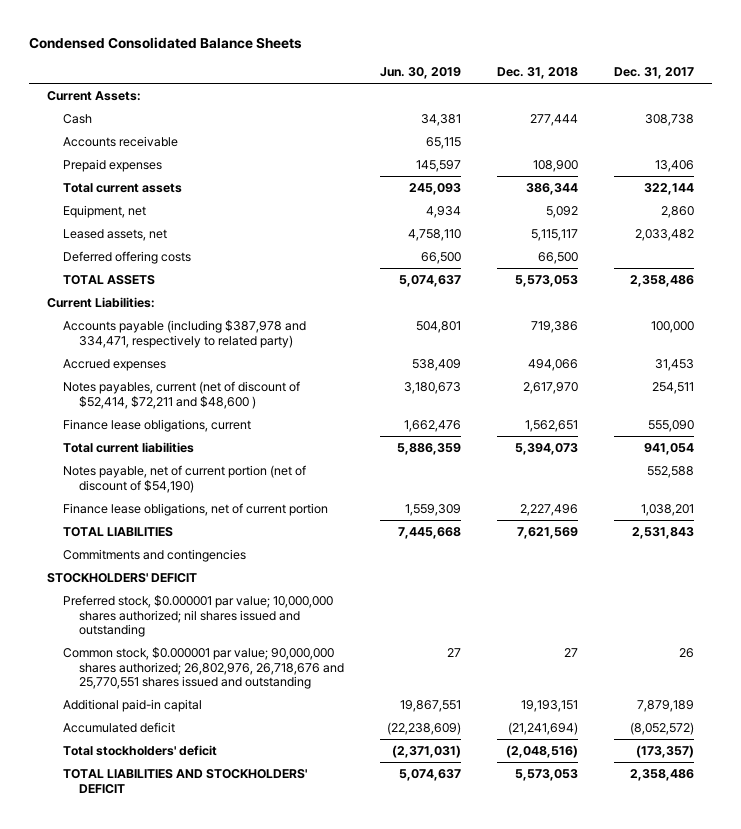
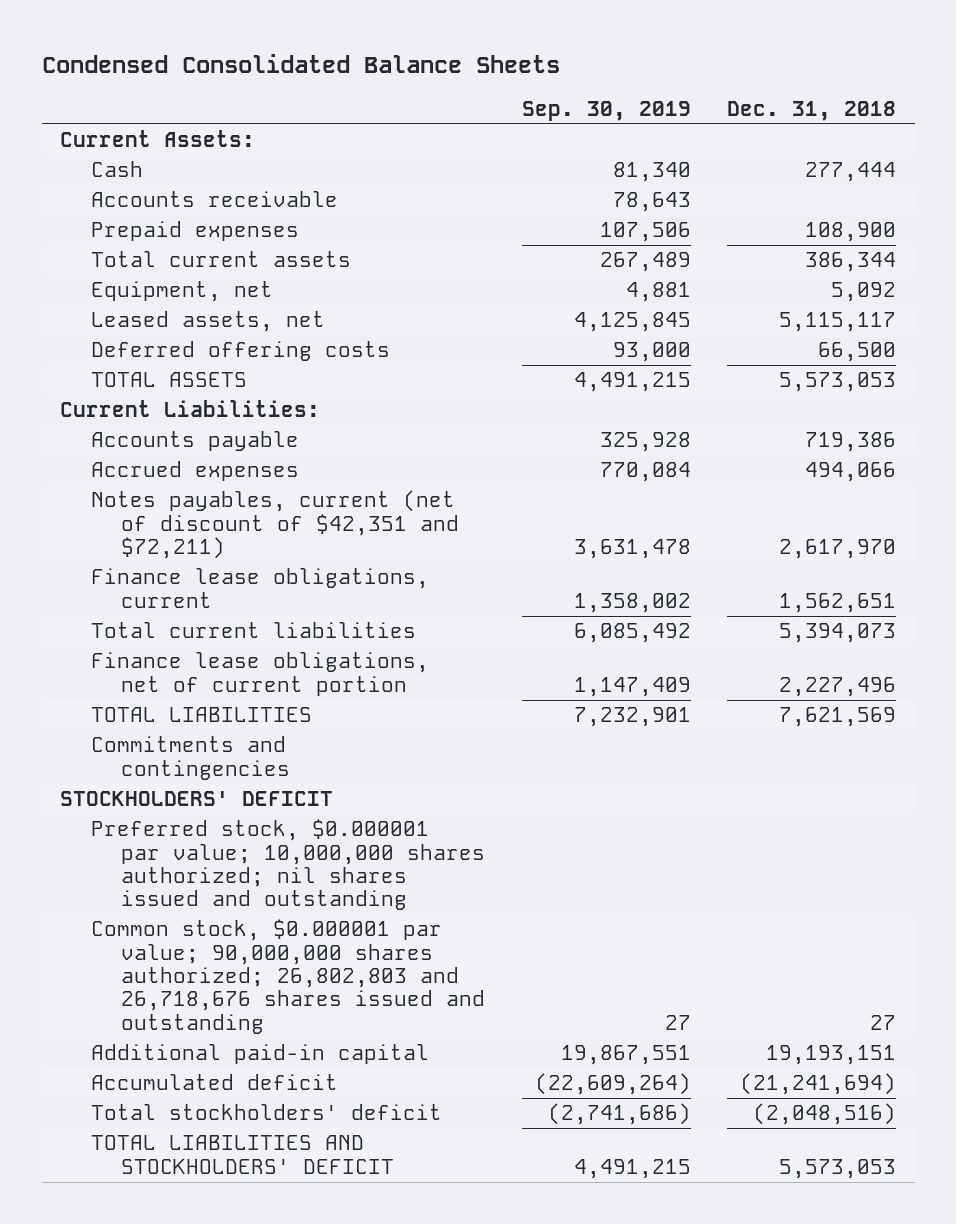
[380,67,462,80] Jun. 30, 2019 -> none
[614,67,695,80] Dec. 31, 2017 -> none
none -> [521,100,691,121] Sep. 30, 2019
[63,319,307,348] Accounts payable (including $387,978 and 334,471, respectively to related party) -> [90,431,299,452] Accounts payable
[63,380,301,409] Notes payables, current (net of discount of $52,414, $72,211 and $48,600 ) -> [90,490,460,560] Notes payables, current (net of discount of $42,351 and $72,211)
[63,464,307,493] Notes payable, net of current portion (net of discount of $54,190) -> none
[63,646,345,690] Common stock, $0.000001 par value; 90,000,000 shares authorized; 26,802,976, 26,718,676 and 25,770,551 shares issued and outstanding -> [90,919,486,1034] Common stock, $0.000001 par value; 90,000,000 shares authorized; 26,802,803 and 26,718,676 shares issued and outstanding

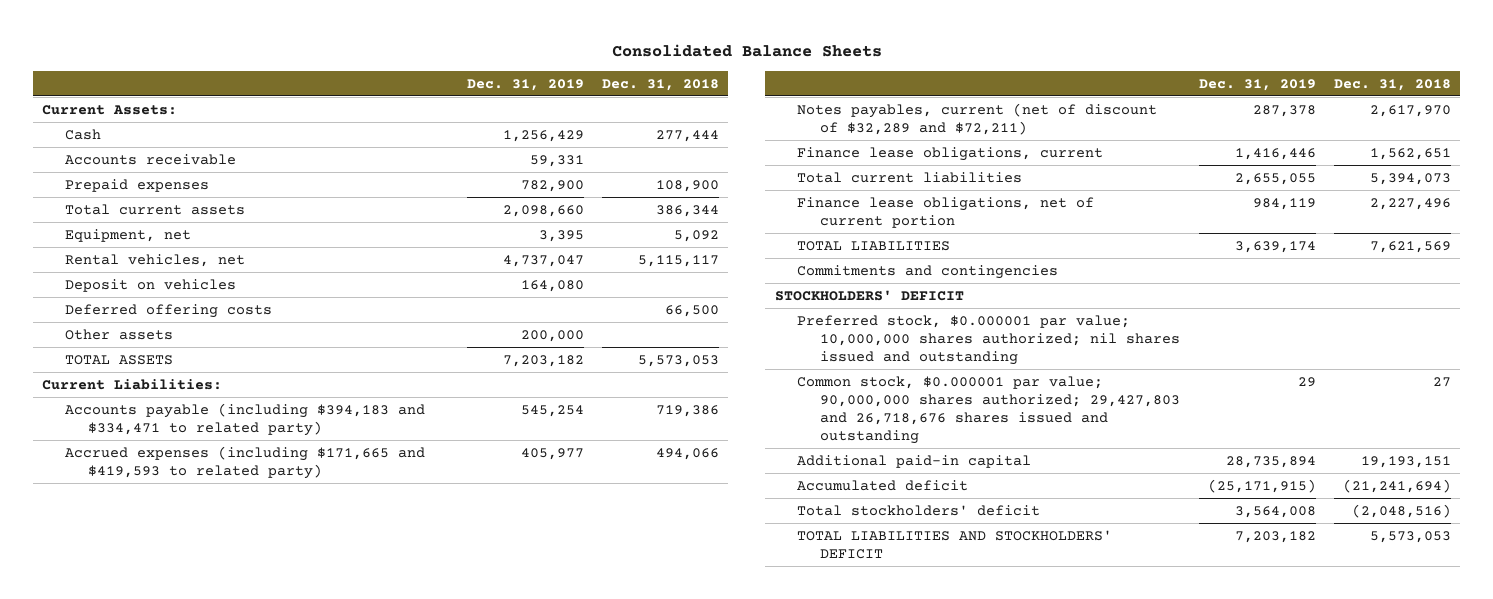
[41,54,560,74] Condensed Consolidated Balance Sheets -> [611,44,882,58] Consolidated Balance Sheets
[521,100,691,121] Sep. 30, 2019 -> none
none -> [466,78,584,91] Dec. 31, 2019
[90,311,325,333] Leased assets, net -> [65,253,246,267] Rental vehicles, net
none -> [65,278,237,292] Deposit on vehicles
none -> [65,328,174,340] Other assets
[90,431,299,452] Accounts payable -> [65,402,426,436] Accounts payable (including $394,183 and $334,471 to related party)
[90,461,299,482] Accrued expenses -> [65,445,426,479] Accrued expenses (including $171,665 and $419,593 to related party)
[90,490,460,560] Notes payables, current (net of discount of $42,351 and $72,211) -> [797,102,1158,135] Notes payables, current (net of discount of $32,289 and $72,211)
[90,919,486,1034] Common stock, $0.000001 par value; 90,000,000 shares authorized; 26,802,803 and 26,718,676 shares issued and outstanding -> [797,375,1181,445] Common stock, $0.000001 par value; 90,000,000 shares authorized; 29,427,803 and 26,718,676 shares issued and outstanding

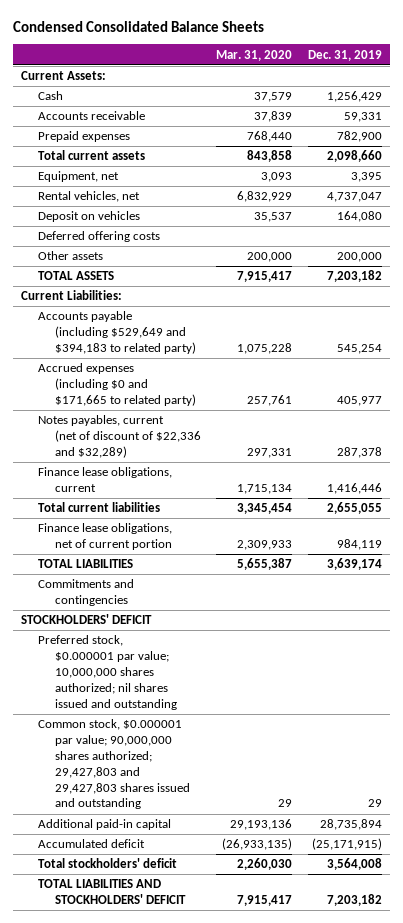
[611,44,882,58] Consolidated Balance Sheets -> [12,21,264,33] Condensed Consolidated Balance Sheets
[601,78,719,91] Dec. 31, 2018 -> none
none -> [216,49,293,61] Mar. 31, 2020
[65,402,426,436] Accounts payable (including $394,183 and $334,471 to related party) -> [37,311,196,354] Accounts payable (including $529,649 and $394,183 to related party)
[65,445,426,479] Accrued expenses (including $171,665 and $419,593 to related party) -> [37,363,196,406] Accrued expenses (including $0 and $171,665 to related party)
[797,102,1158,135] Notes payables, current (net of discount of $32,289 and $72,211) -> [37,415,201,458] Notes payables, current (net of discount of $22,336 and $32,289)
[797,375,1181,445] Common stock, $0.000001 par value; 90,000,000 shares authorized; 29,427,803 and 26,718,676 shares issued and outstanding -> [37,719,190,810] Common stock, $0.000001 par value; 90,000,000 shares authorized; 29,427,803 and 29,427,803 shares issued and outstanding

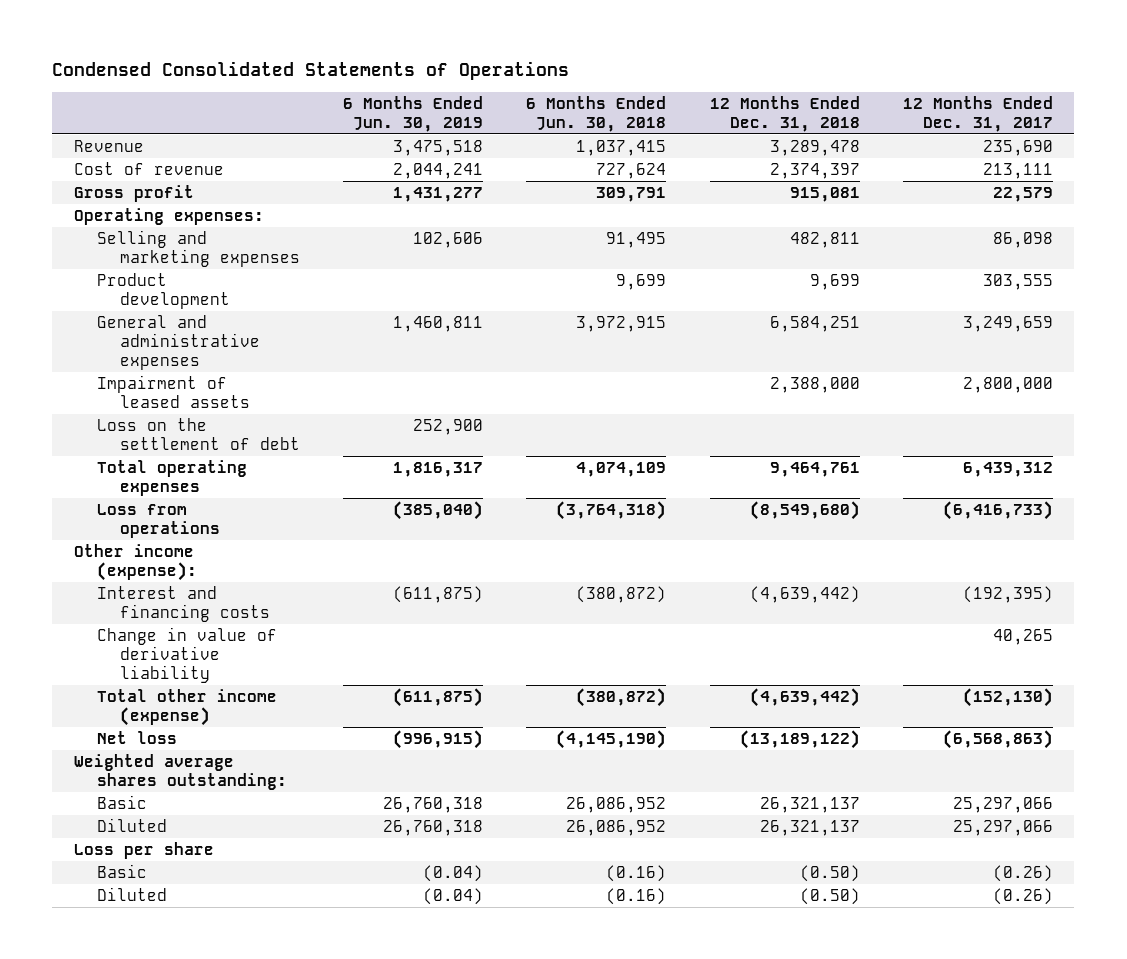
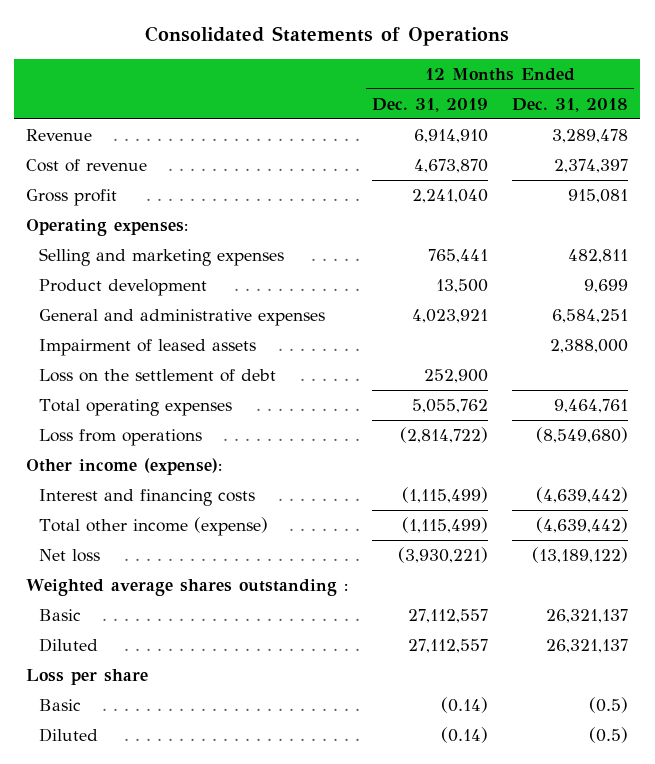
[52,61,570,81] Condensed Consolidated Statements of Operations -> [145,26,510,47] Consolidated Statements of Operations
[343,95,484,132] 6 Months Ended Jun. 30, 2019 -> none
[526,95,667,132] 6 Months Ended Jun. 30, 2018 -> none
[902,95,1053,132] 12 Months Ended Dec. 31, 2017 -> none
none -> [372,97,489,112] Dec. 31, 2019
[96,626,277,684] Change in value of derivative liability -> none
[73,753,287,791] Weighted average shares outstanding: -> [26,579,349,597] Weighted average shares outstanding :
[799,864,860,882] (0.50) -> [589,697,629,714] (0.5)
[799,887,860,905] (0.50) -> [589,727,629,744] (0.5)

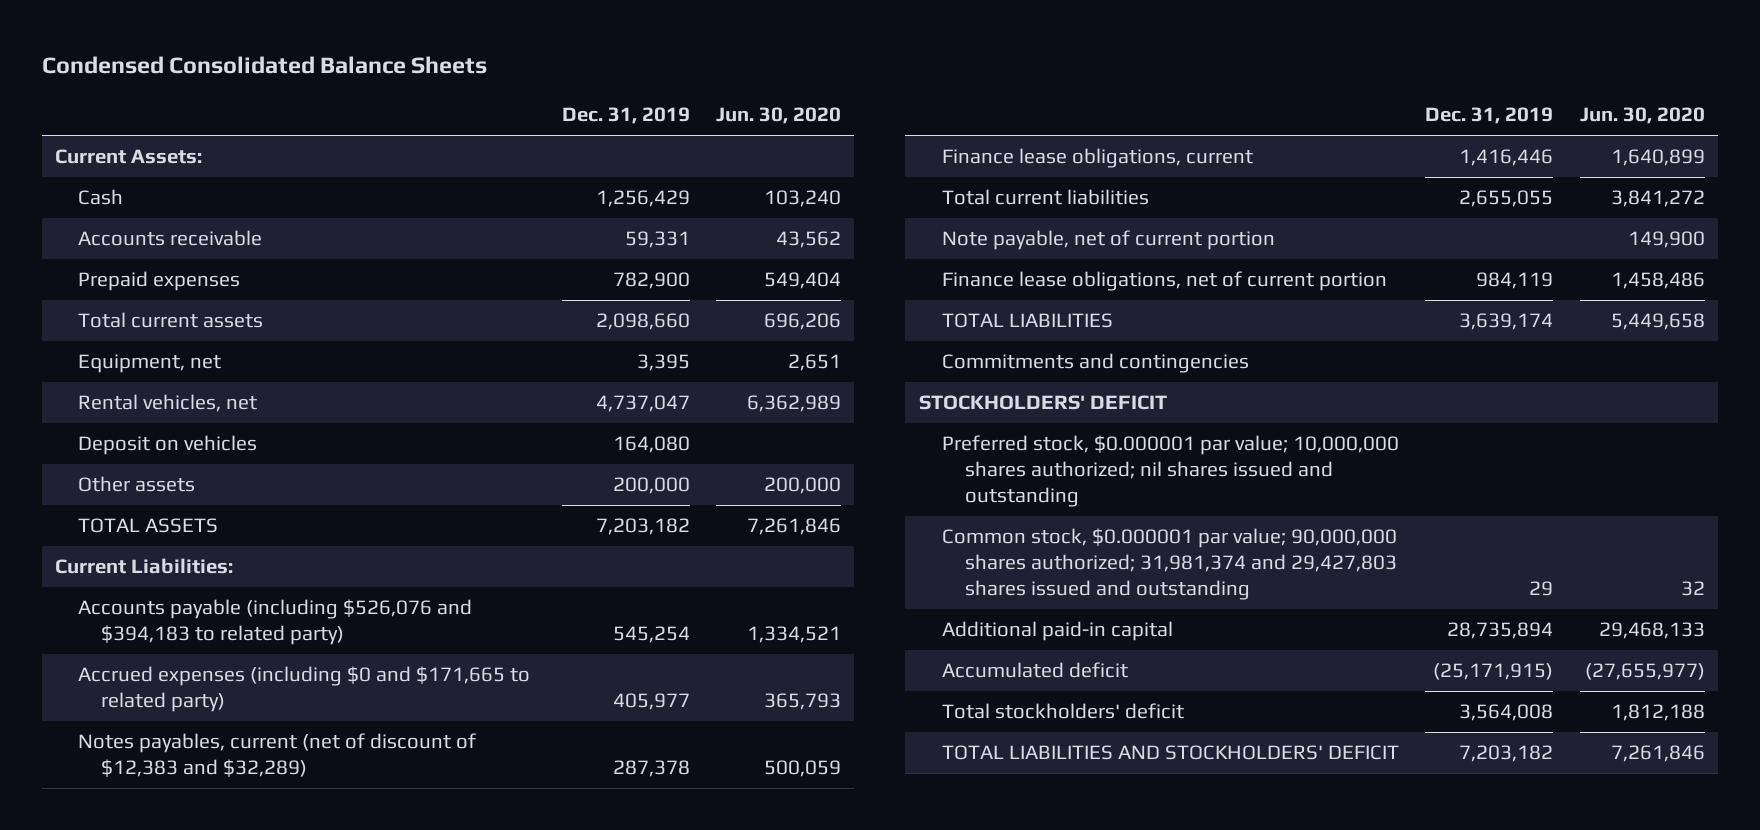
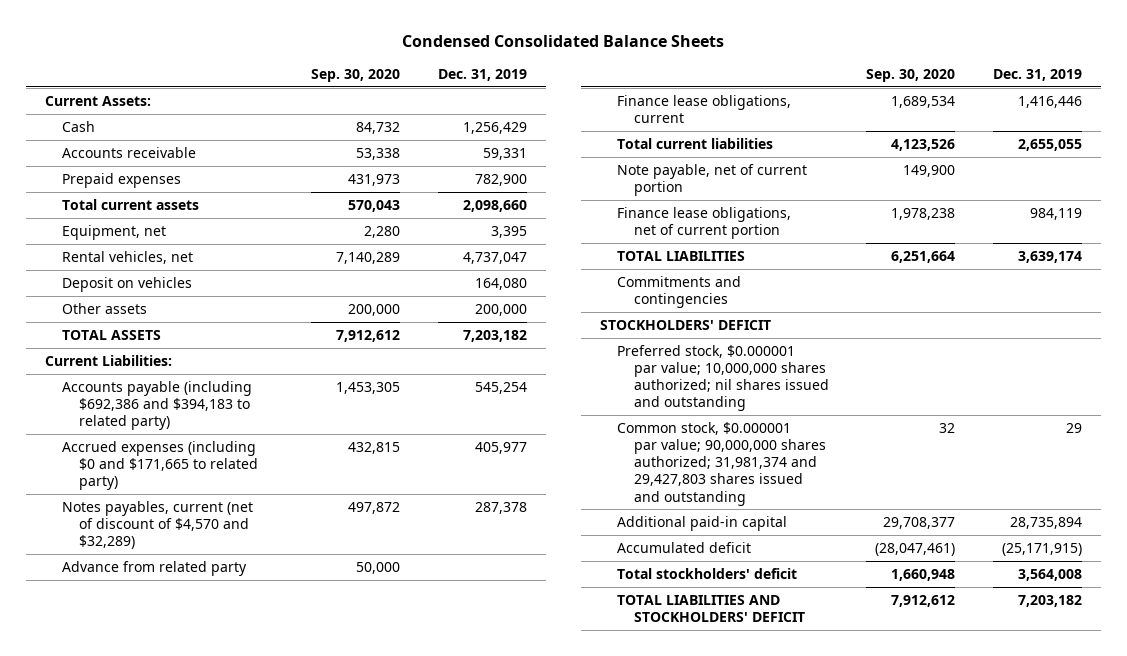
[716,107,842,125] Jun. 30, 2020 -> none
none -> [311,69,401,83] Sep. 30, 2020
[77,599,472,646] Accounts payable (including $526,076 and $394,183 to related party) -> [61,380,252,431] Accounts payable (including $692,386 and $394,183 to related party)
[77,733,476,778] Notes payables, current (net of discount of $12,383 and $32,289) -> [61,500,253,550] Notes payables, current (net of discount of $4,570 and $32,289)
none -> [61,560,247,576] Advance from related party

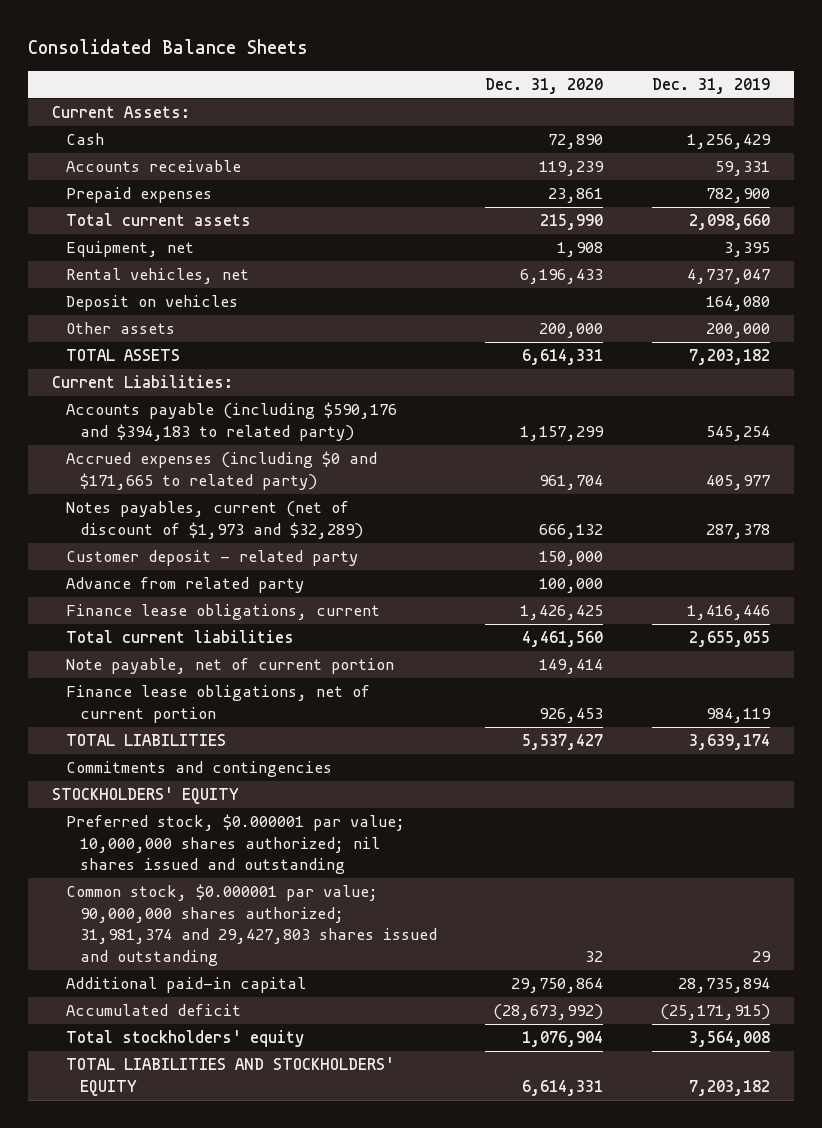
[402,35,725,48] Condensed Consolidated Balance Sheets -> [28,38,309,54] Consolidated Balance Sheets
[311,69,401,83] Sep. 30, 2020 -> none
none -> [485,78,604,95] Dec. 31, 2020
[61,380,252,431] Accounts payable (including $692,386 and $394,183 to related party) -> [65,402,397,441] Accounts payable (including $590,176 and $394,183 to related party)
[61,500,253,550] Notes payables, current (net of discount of $4,570 and $32,289) -> [65,501,363,539] Notes payables, current (net of discount of $1,973 and $32,289)
none -> [65,550,358,567] Customer deposit - related party
[599,319,771,330] STOCKHOLDERS' DEFICIT -> [52,787,240,805] STOCKHOLDERS' EQUITY
[616,567,797,579] Total stockholders' deficit -> [65,1030,304,1048] Total stockholders' equity
[616,594,805,622] TOTAL LIABILITIES AND STOCKHOLDERS' DEFICIT -> [65,1057,394,1096] TOTAL LIABILITIES AND STOCKHOLDERS' EQUITY

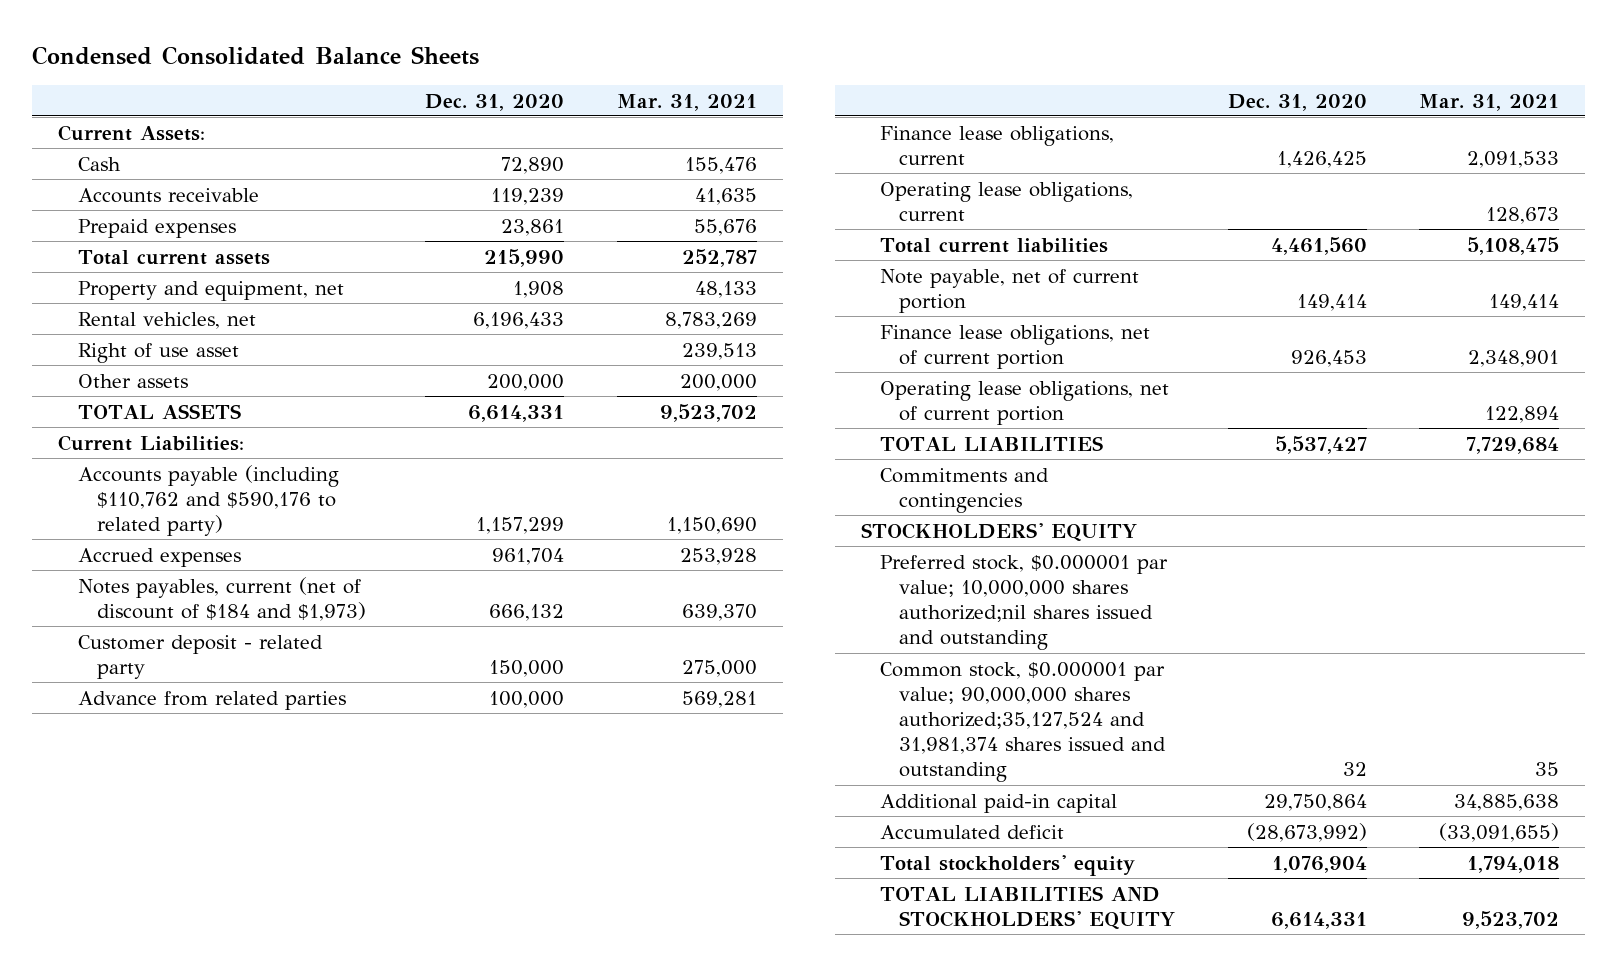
[28,38,309,54] Consolidated Balance Sheets -> [32,46,480,66] Condensed Consolidated Balance Sheets
[651,78,770,95] Dec. 31, 2019 -> none
none -> [616,93,757,111] Mar. 31, 2021
[65,241,194,258] Equipment, net -> [77,280,344,301] Property and equipment, net
[65,295,238,312] Deposit on vehicles -> none
none -> [77,342,239,363] Right of use asset
[65,402,397,441] Accounts payable (including $590,176 and $394,183 to related party) -> [77,464,339,537] Accounts payable (including $110,762 and $590,176 to related party)
[65,451,377,490] Accrued expenses (including $0 and $171,665 to related party) -> [77,547,241,567] Accrued expenses
[65,501,363,539] Notes payables, current (net of discount of $1,973 and $32,289) -> [77,576,366,621] Notes payables, current (net of discount of $184 and $1,973)
[65,577,304,594] Advance from related party -> [77,690,346,710] Advance from related parties
none -> [879,181,1133,221] Operating lease obligations, current
none -> [879,380,1169,425] Operating lease obligations, net of current portion
[65,814,405,875] Preferred stock, $0.000001 par value; 10,000,000 shares authorized; nil shares issued and outstanding -> [879,554,1168,651] Preferred stock, $0.000001 par value; 10,000,000 shares authorized;nil shares issued and outstanding
[65,884,437,966] Common stock, $0.000001 par value; 90,000,000 shares authorized; 31,981,374 and 29,427,803 shares issued and outstanding -> [879,661,1167,783] Common stock, $0.000001 par value; 90,000,000 shares authorized;35,127,524 and 31,981,374 shares issued and outstanding

